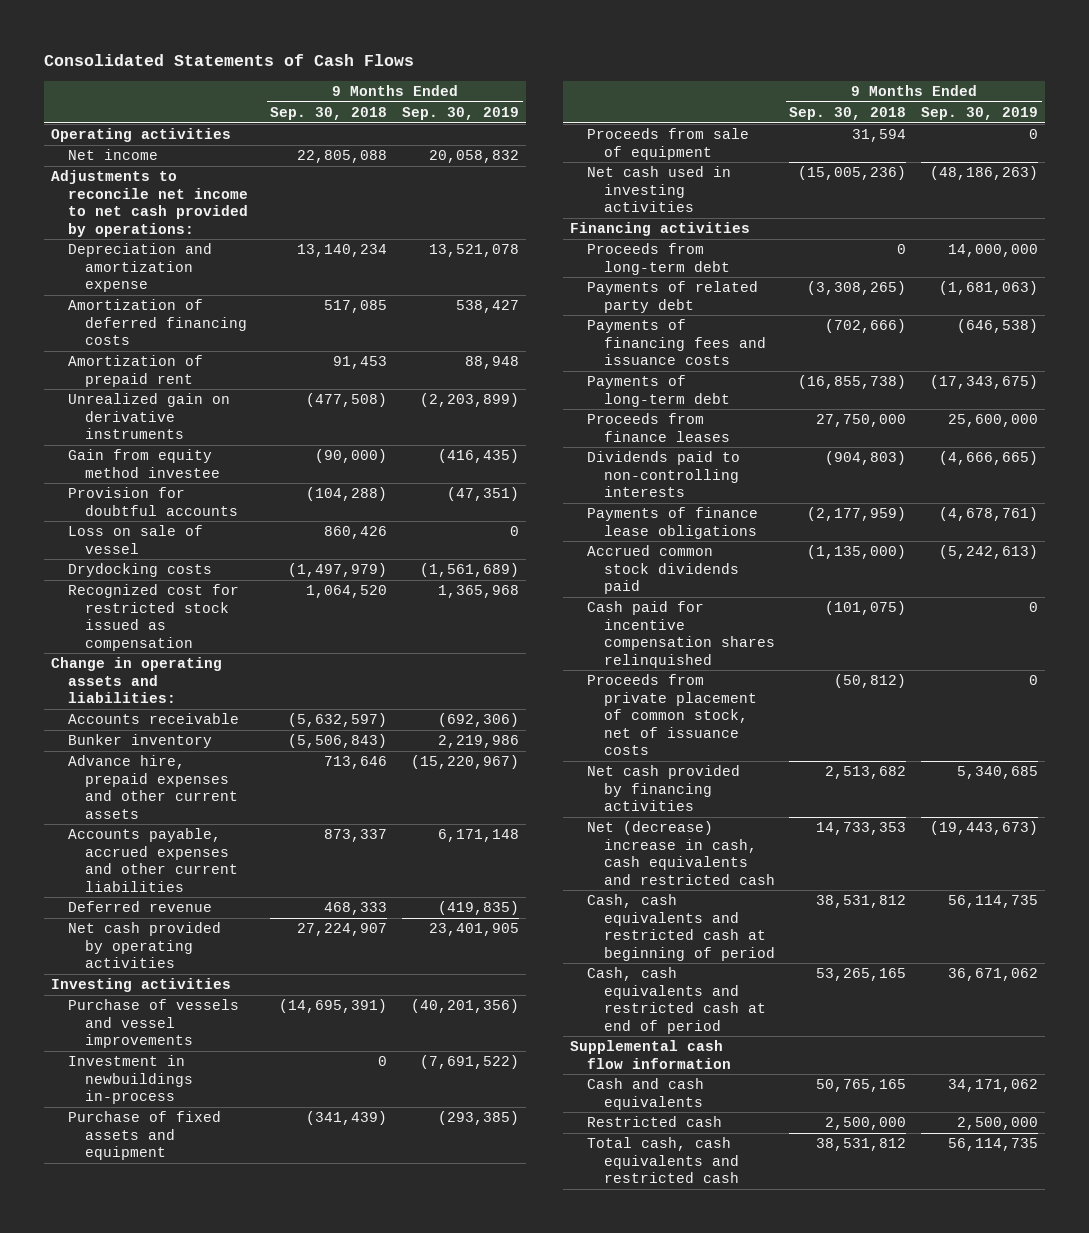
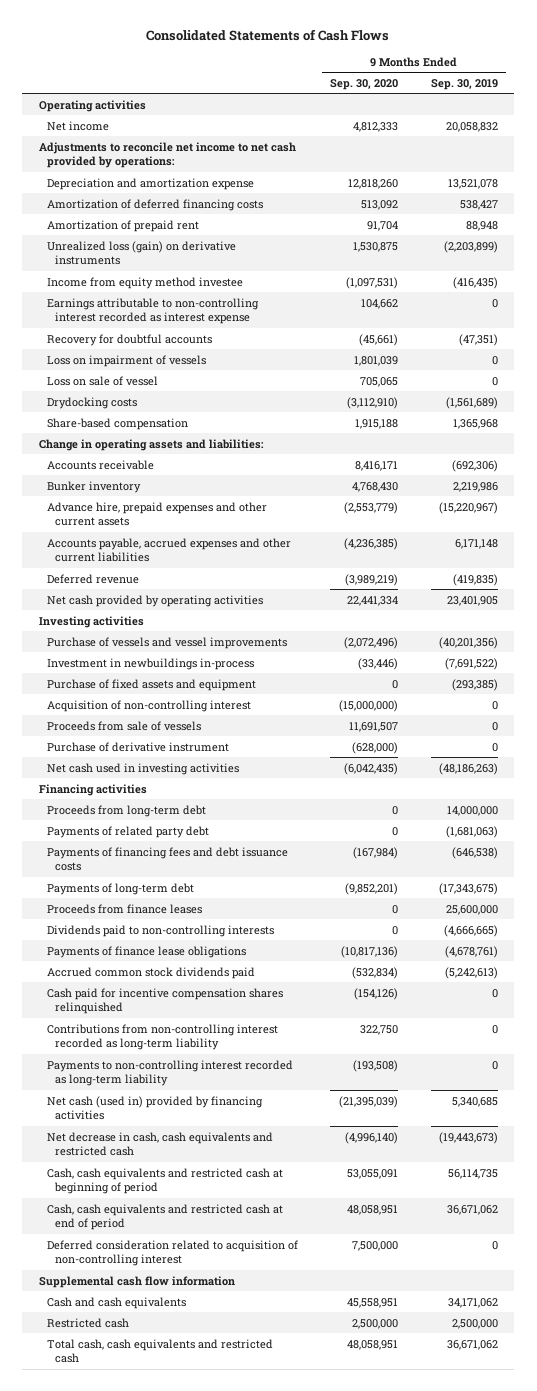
[270,107,388,121] Sep. 30, 2018 -> none
none -> [330,78,399,90] Sep. 30, 2020
[67,393,230,440] Unrealized gain on derivative instruments -> [46,240,236,266] Unrealized loss (gain) on derivative instruments
[67,449,220,478] Gain from equity method investee -> [46,276,243,289] Income from equity method investee
none -> [46,297,259,325] Earnings attributable to non-controlling interest recorded as interest expense
[67,487,238,516] Provision for doubtful accounts -> [46,333,212,346] Recovery for doubtful accounts
none -> [46,354,206,367] Loss on impairment of vessels
[67,584,239,651] Recognized cost for restricted stock issued as compensation -> [46,417,188,430] Share-based compensation
none -> [46,699,251,712] Acquisition of non-controlling interest
[586,128,749,160] Proceeds from sale of equipment -> [46,720,201,731] Proceeds from sale of vessels
none -> [46,741,229,752] Purchase of derivative instrument
[586,319,766,366] Payments of financing fees and issuance costs -> [46,846,288,872] Payments of financing fees and debt issuance costs
[586,674,757,756] Proceeds from private placement of common stock, net of issuance costs -> none
none -> [46,1023,278,1051] Contributions from non-controlling interest recorded as long-term liability
none -> [46,1059,293,1087] Payments to non-controlling interest recorded as long-term liability
[586,765,740,812] Net cash provided by financing activities -> [46,1095,263,1121] Net cash (used in) provided by financing activities
[586,821,775,885] Net (decrease) increase in cash, cash equivalents and restricted cash -> [46,1131,273,1157] Net decrease in cash, cash equivalents and restricted cash
none -> [46,1239,298,1267] Deferred consideration related to acquisition of non-controlling interest
[948,1138,1039,1152] 56,114,735 -> [446,1339,498,1350] 36,671,062

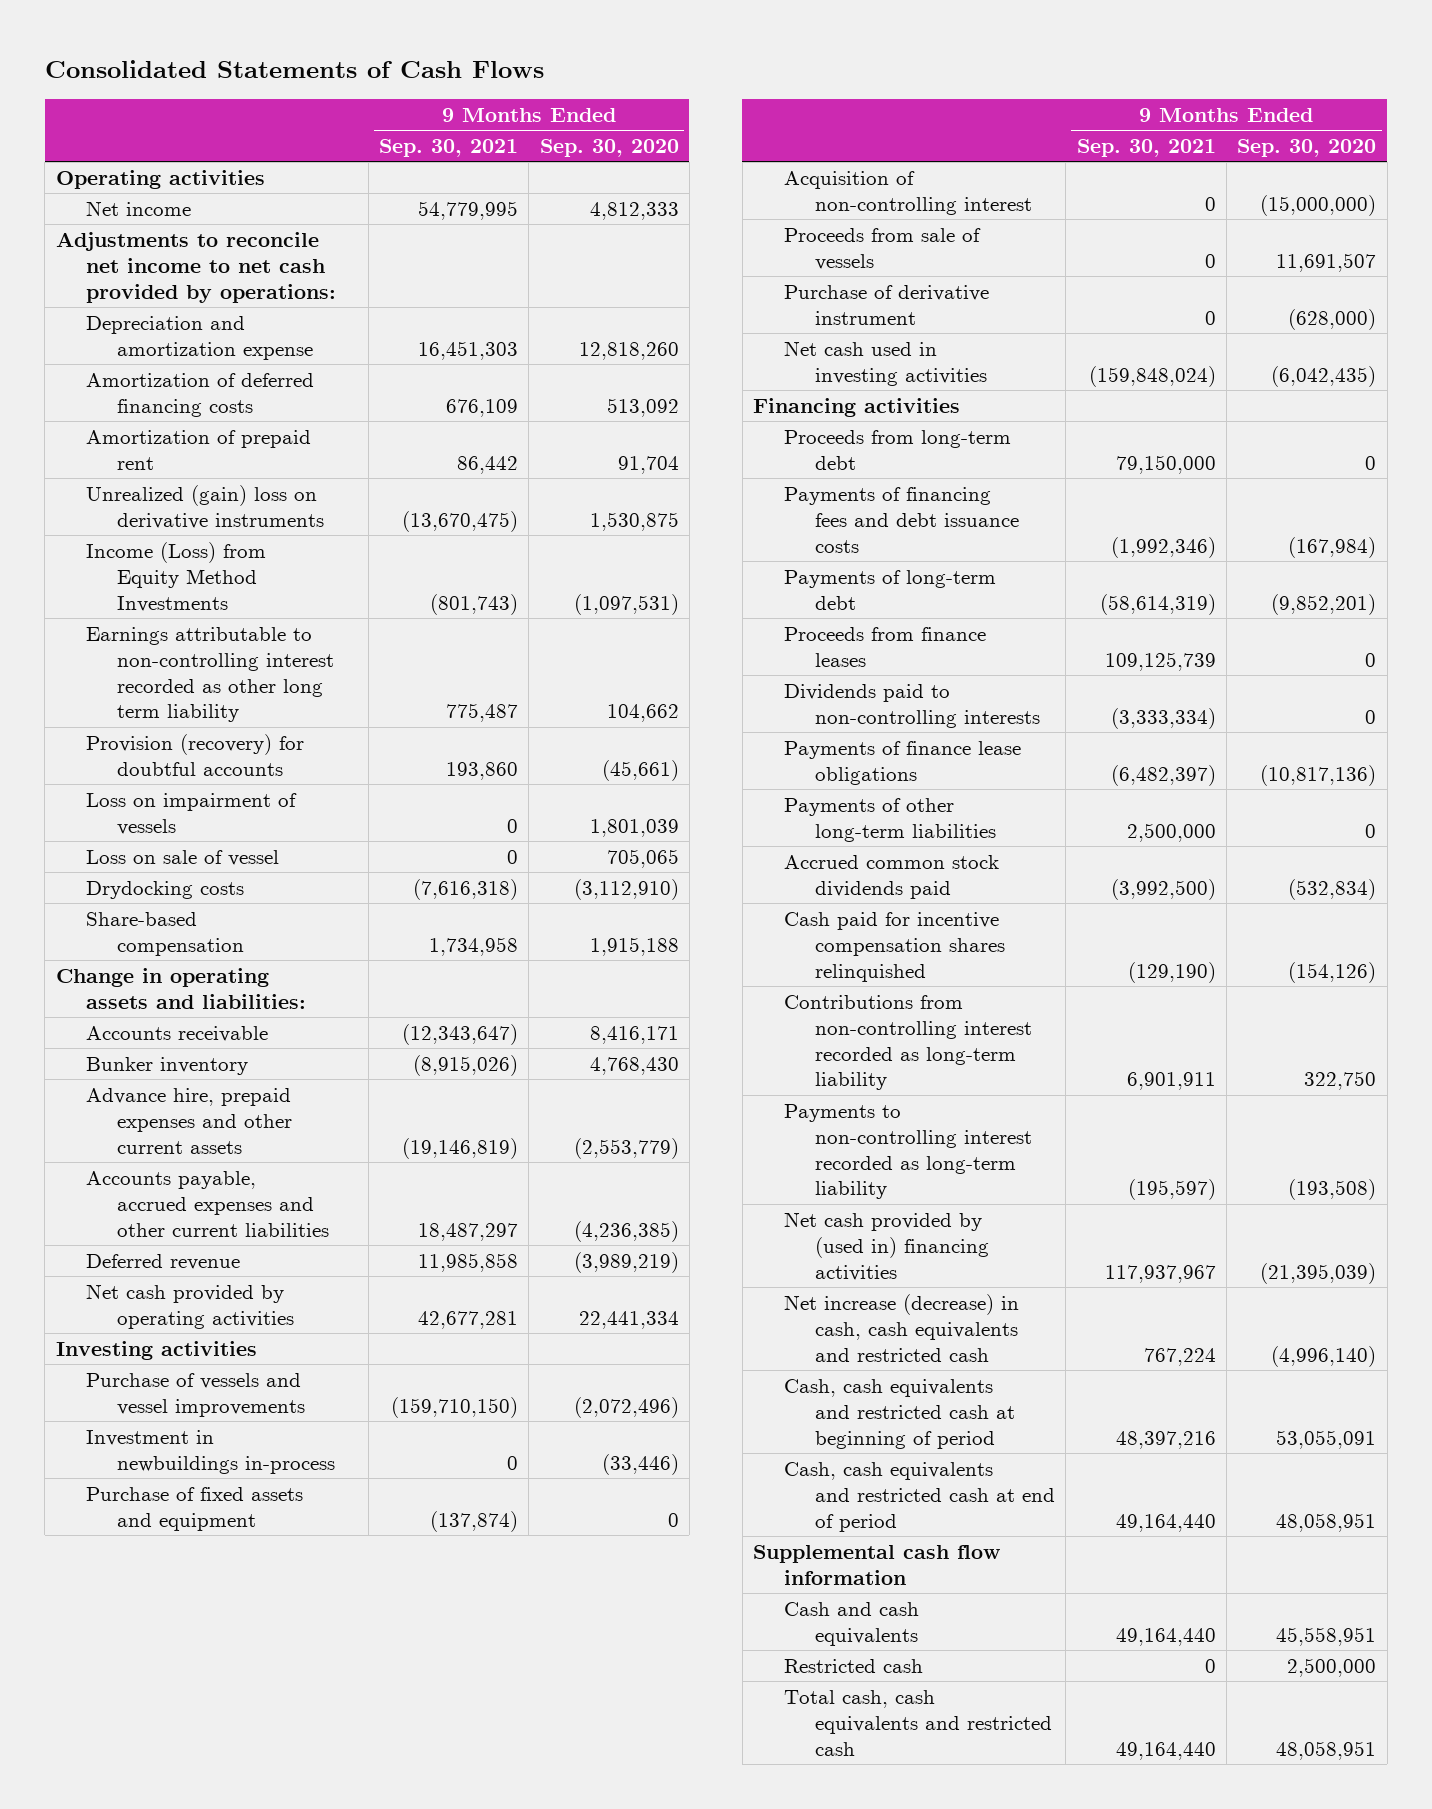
[430,78,498,90] Sep. 30, 2019 -> none
none -> [378,139,518,158] Sep. 30, 2021
[46,240,236,266] Unrealized loss (gain) on derivative instruments -> [86,484,325,529] Unrealized (gain) loss on derivative instruments
[46,276,243,289] Income from equity method investee -> [86,541,267,612] Income (Loss) from Equity Method Investments
[46,297,259,325] Earnings attributable to non-controlling interest recorded as interest expense -> [86,626,335,723] Earnings attributable to non-controlling interest recorded as other long term liability
[46,333,212,346] Recovery for doubtful accounts -> [86,733,305,776] Provision (recovery) for doubtful accounts
[46,825,209,838] Payments of related party debt -> none
none -> [784,797,996,842] Payments of other long-term liabilities
[46,1095,263,1121] Net cash (used in) provided by financing activities -> [784,1211,989,1281] Net cash provided by (used in) financing activities
[46,1131,273,1157] Net decrease in cash, cash equivalents and restricted cash -> [784,1293,1020,1362] Net increase (decrease) in cash, cash equivalents and restricted cash
[46,1239,298,1267] Deferred consideration related to acquisition of non-controlling interest -> none

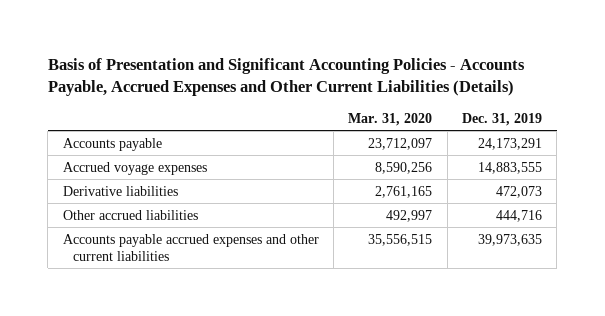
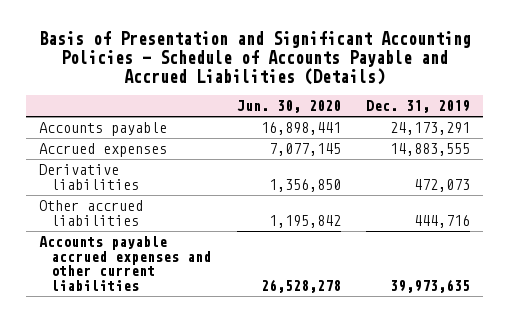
[47,58,525,97] Basis of Presentation and Significant Accounting Policies - Accounts Payable, Accrued Expenses and Other Current Liabilities (Details) -> [38,30,471,85] Basis of Presentation and Significant Accounting Policies - Schedule of Accounts Payable and Accrued Liabilities (Details)
[348,112,433,126] Mar. 31, 2020 -> none
none -> [236,100,341,114] Jun. 30, 2020
[62,161,207,175] Accrued voyage expenses -> [38,143,167,158] Accrued expenses

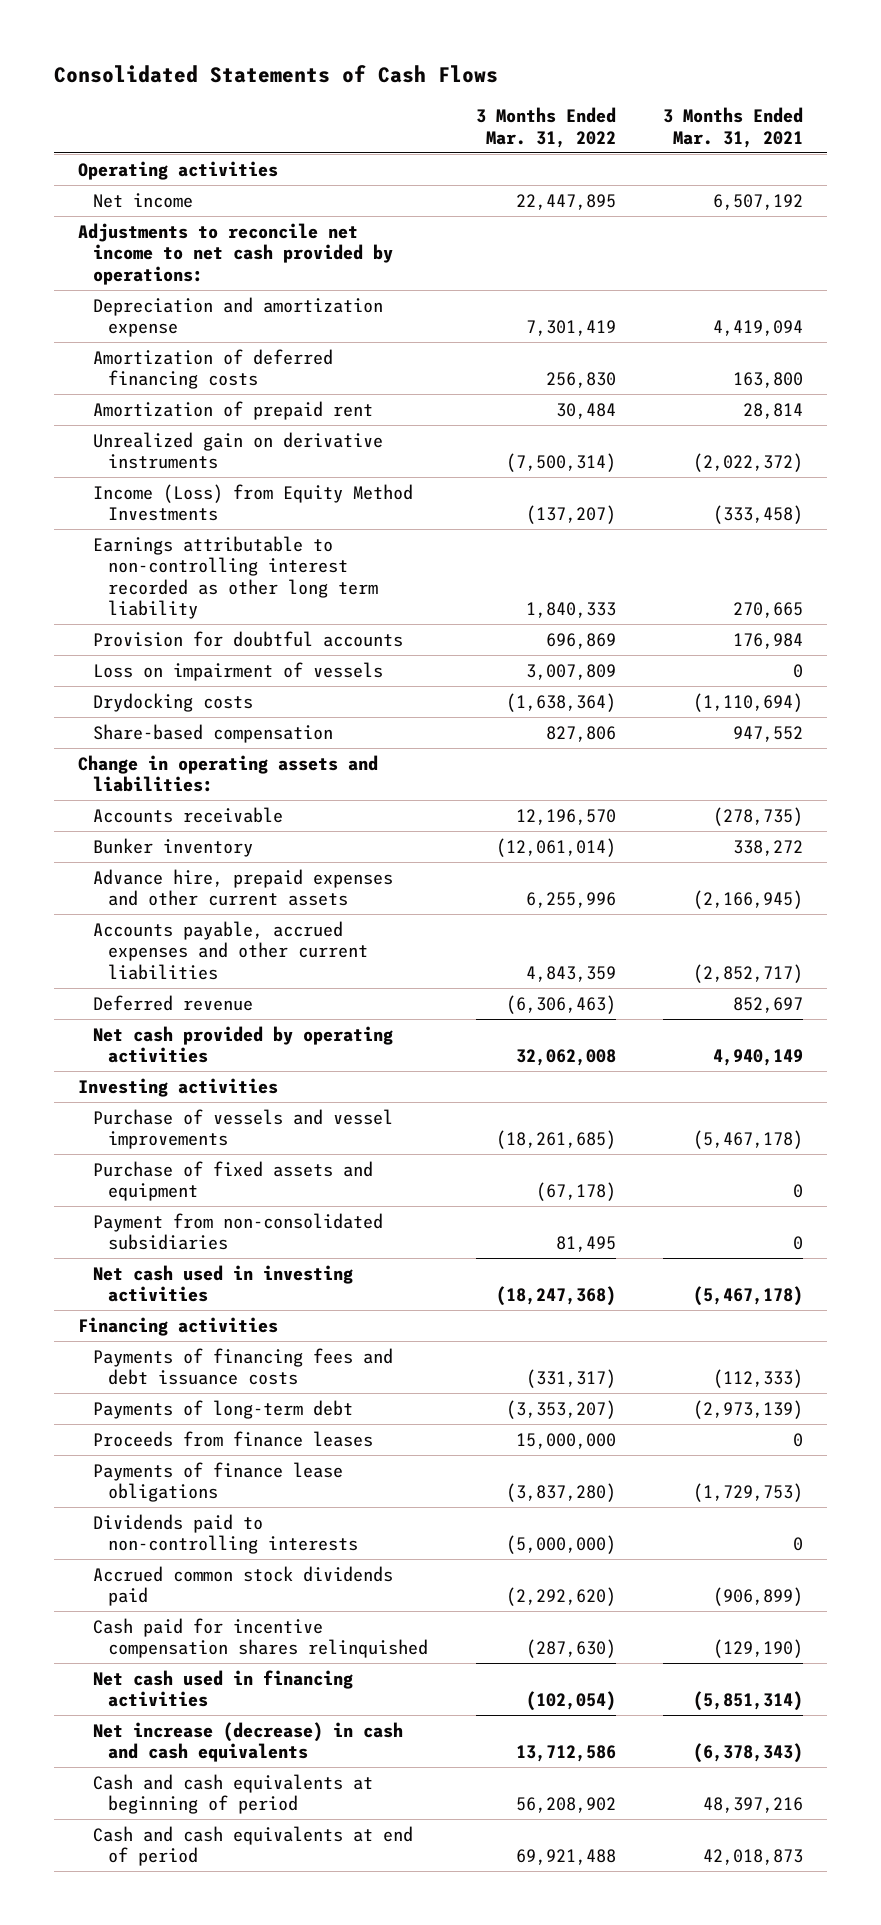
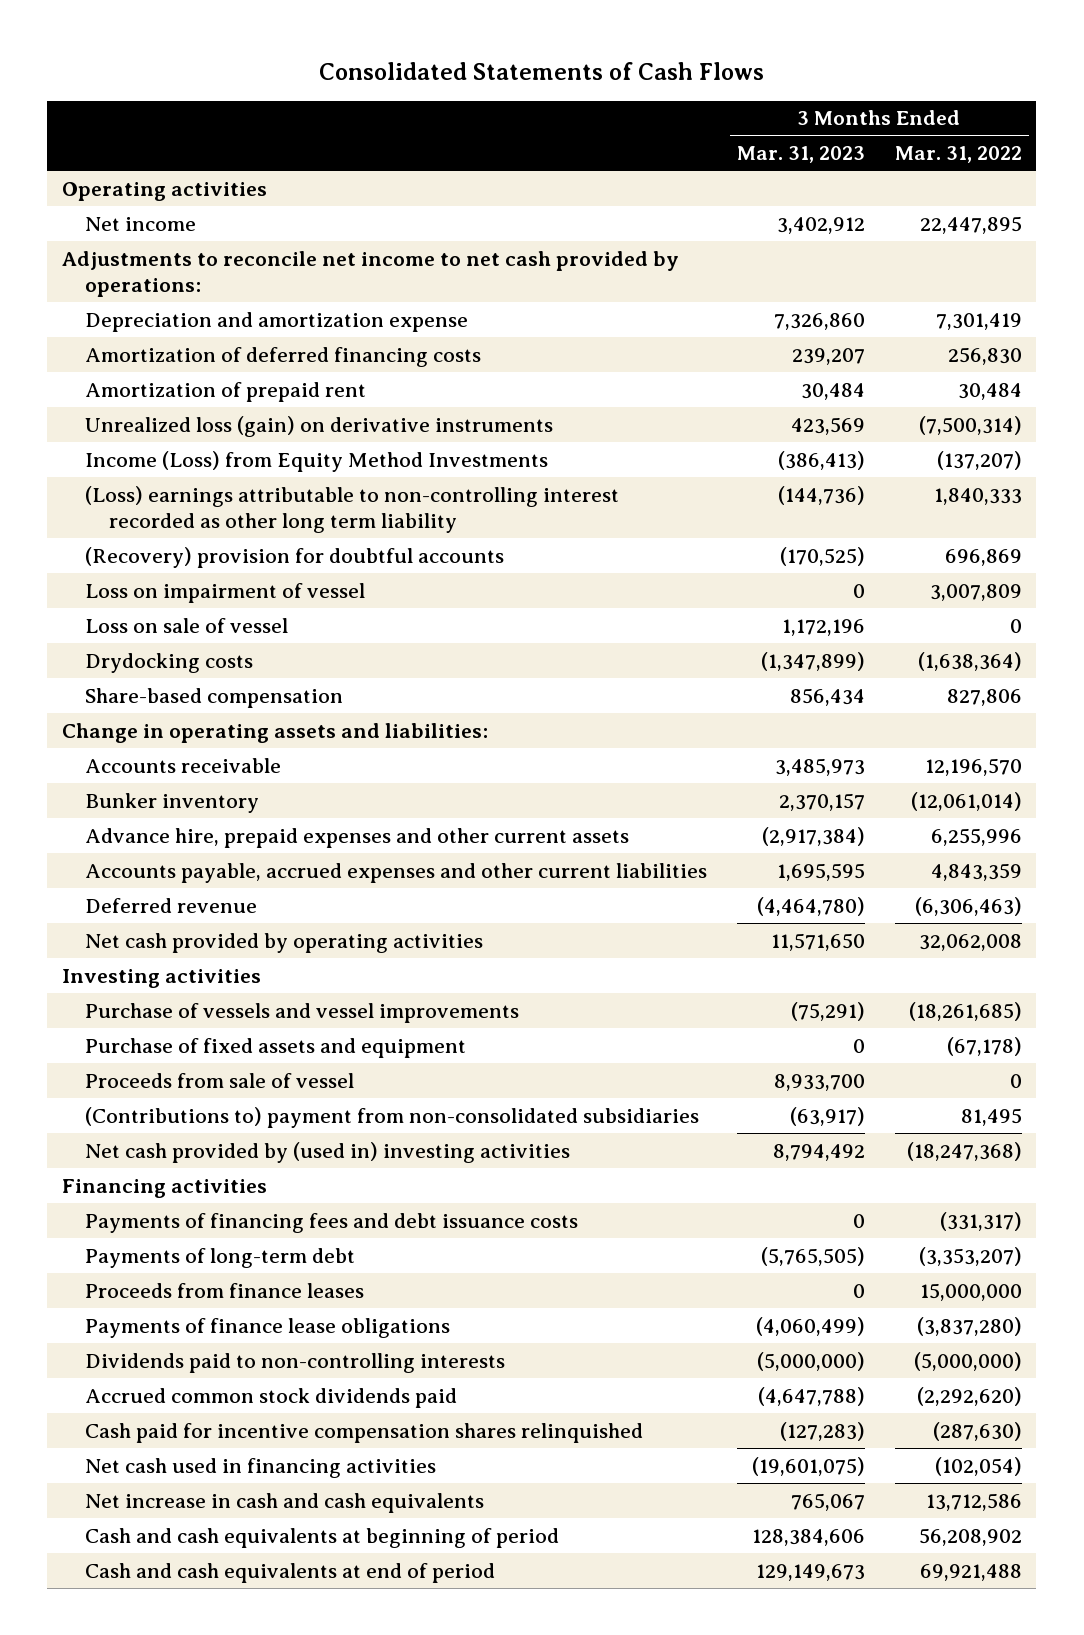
[663,107,804,148] 3 Months Ended Mar. 31, 2021 -> none
none -> [736,146,865,164] Mar. 31, 2023
[93,431,384,470] Unrealized gain on derivative instruments -> [85,415,554,437] Unrealized loss (gain) on derivative instruments
[93,535,379,619] Earnings attributable to non-controlling interest recorded as other long term liability -> [85,485,620,534] (Loss) earnings attributable to non-controlling interest recorded as other long term liability
[93,630,404,647] Provision for doubtful accounts -> [85,546,505,568] (Recovery) provision for doubtful accounts
[93,661,384,681] Loss on impairment of vessels -> [85,582,366,603] Loss on impairment of vessel
none -> [85,617,289,633] Loss on sale of vessel
none -> [85,1072,355,1088] Proceeds from sale of vessel
[93,1212,384,1251] Payment from non-consolidated subsidiaries -> [85,1106,700,1128] (Contributions to) payment from non-consolidated subsidiaries
[93,1264,354,1303] Net cash used in investing activities -> [85,1141,571,1163] Net cash provided by (used in) investing activities
[93,1721,404,1763] Net increase (decrease) in cash and cash equivalents -> [85,1492,485,1513] Net increase in cash and cash equivalents

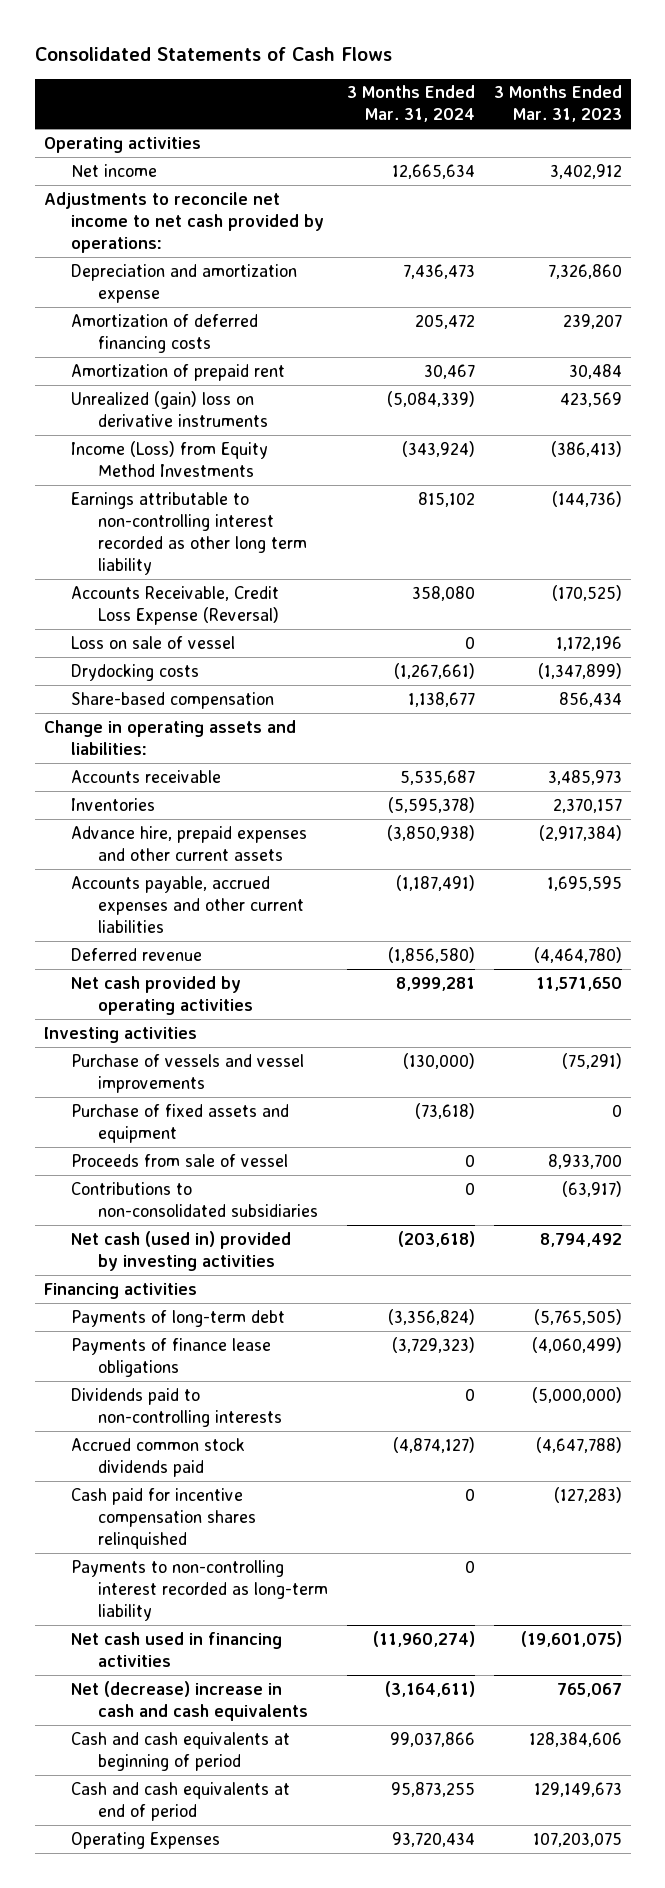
[894,146,1022,164] Mar. 31, 2022 -> none
none -> [346,85,475,123] 3 Months Ended Mar. 31, 2024
[85,415,554,437] Unrealized loss (gain) on derivative instruments -> [71,390,269,427] Unrealized (gain) loss on derivative instruments
[85,582,366,603] Loss on impairment of vessel -> none
[85,485,620,534] (Loss) earnings attributable to non-controlling interest recorded as other long term liability -> [71,491,308,575] Earnings attributable to non-controlling interest recorded as other long term liability
[85,546,505,568] (Recovery) provision for doubtful accounts -> [71,585,280,625] Accounts Receivable, Credit Loss Expense (Reversal)
[85,792,260,813] Bunker inventory -> [71,797,156,811] Inventories
[85,1106,700,1128] (Contributions to) payment from non-consolidated subsidiaries -> [71,1181,319,1217] Contributions to non-consolidated subsidiaries
[85,1141,571,1163] Net cash provided by (used in) investing activities -> [71,1230,292,1271] Net cash (used in) provided by investing activities
[85,1212,579,1233] Payments of financing fees and debt issuance costs -> none
[85,1282,365,1298] Proceeds from finance leases -> none
none -> [71,1559,329,1621] Payments to non-controlling interest recorded as long-term liability
[85,1492,485,1513] Net increase in cash and cash equivalents -> [71,1680,309,1721] Net (decrease) increase in cash and cash equivalents
none -> [71,1831,221,1849] Operating Expenses

